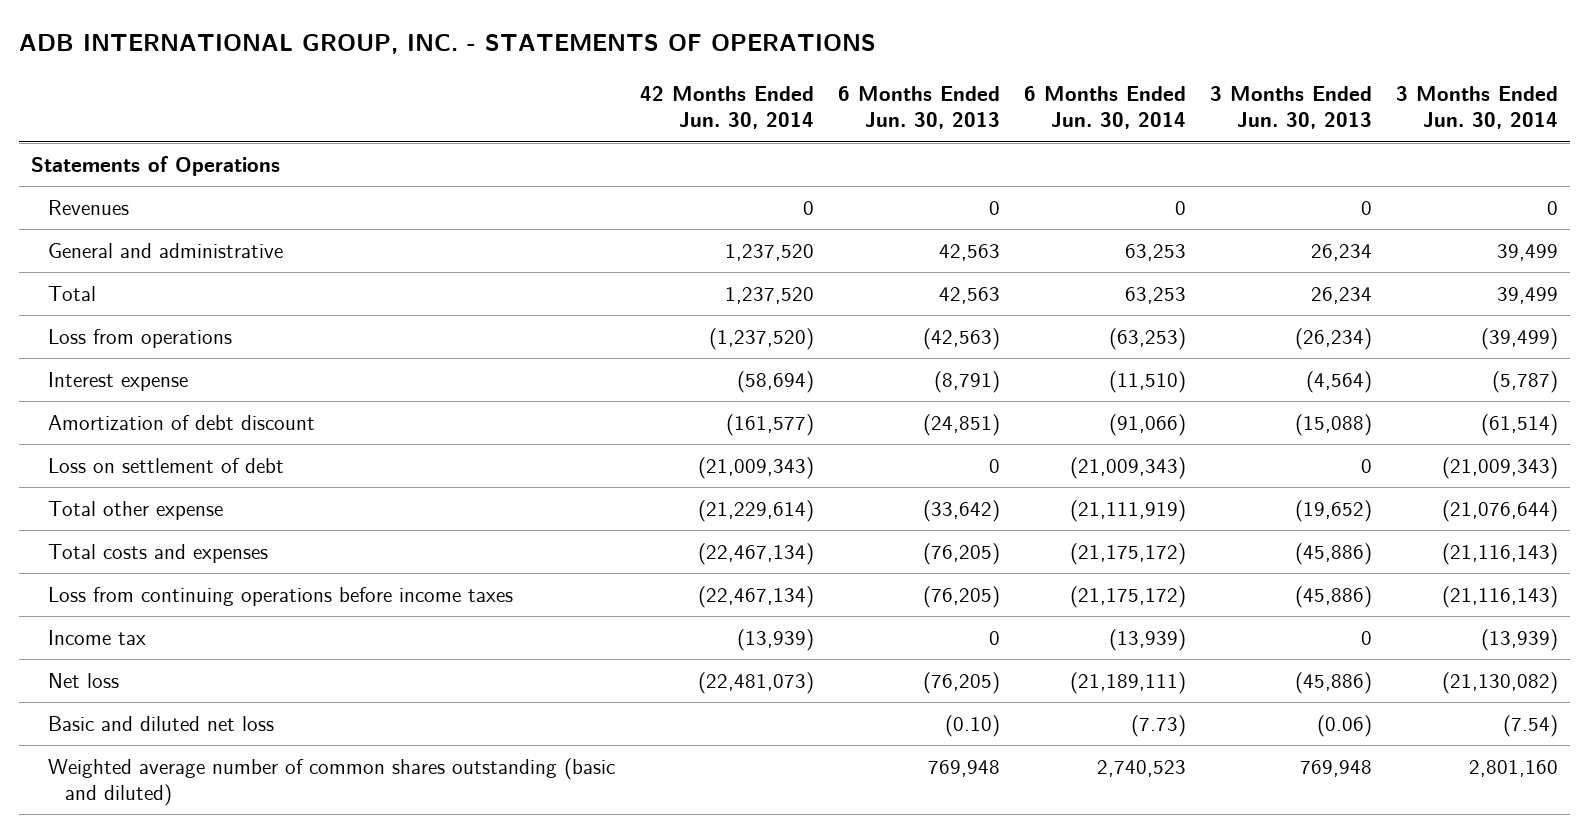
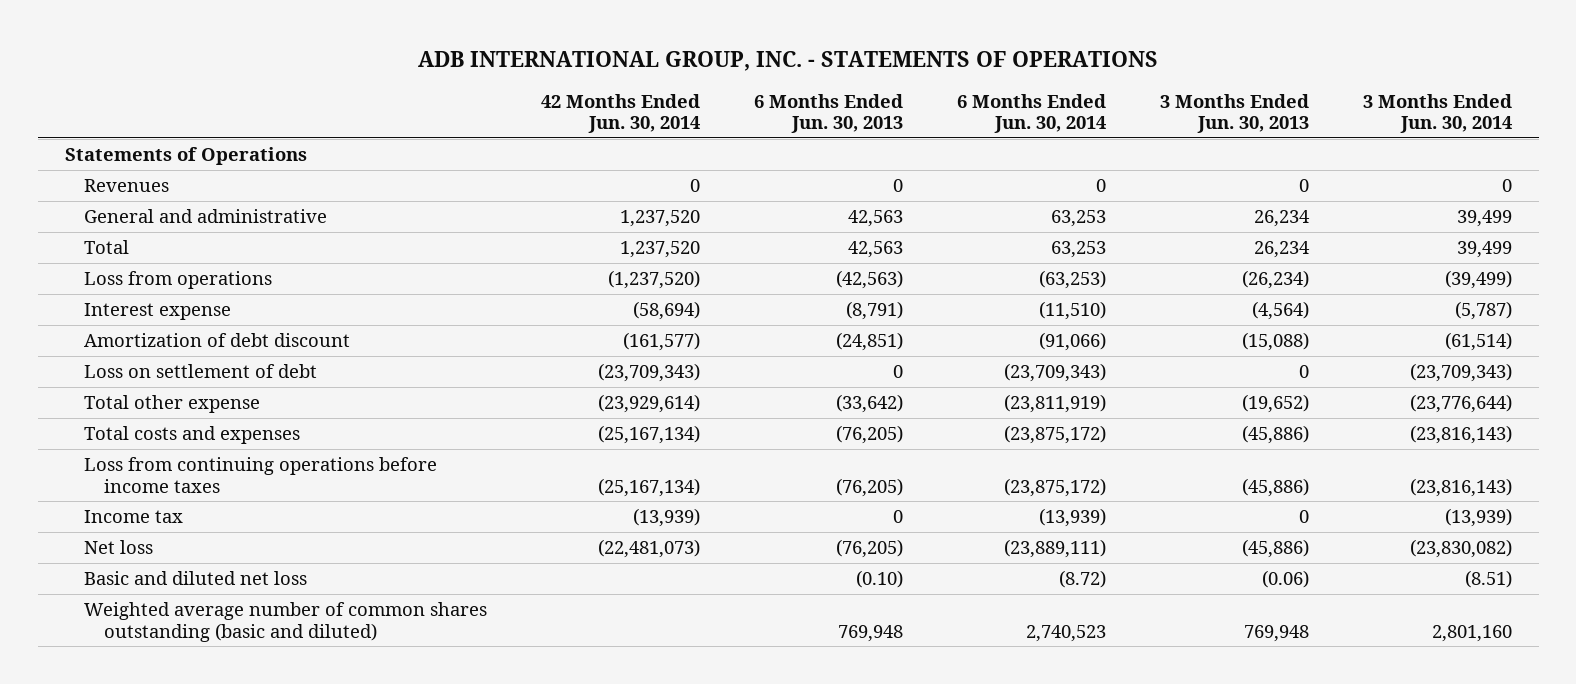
[697,456,814,479] (21,009,343) -> [598,363,701,383] (23,709,343)
[1069,456,1186,479] (21,009,343) -> [1003,363,1106,383] (23,709,343)
[1442,456,1559,479] (21,009,343) -> [1409,363,1512,383] (23,709,343)
[697,499,814,522] (21,229,614) -> [598,394,701,414] (23,929,614)
[1069,499,1186,522] (21,111,919) -> [1003,394,1106,414] (23,811,919)
[1442,499,1559,522] (21,076,644) -> [1409,394,1512,414] (23,776,644)
[697,542,814,565] (22,467,134) -> [598,425,701,445] (25,167,134)
[1069,542,1186,565] (21,175,172) -> [1003,425,1106,445] (23,875,172)
[1442,542,1559,565] (21,116,143) -> [1409,425,1512,445] (23,816,143)
[697,585,814,608] (22,467,134) -> [598,477,701,497] (25,167,134)
[1069,585,1186,608] (21,175,172) -> [1003,477,1106,497] (23,875,172)
[1442,585,1559,608] (21,116,143) -> [1409,477,1512,497] (23,816,143)
[1069,671,1186,694] (21,189,111) -> [1003,539,1106,559] (23,889,111)
[1442,671,1559,694] (21,130,082) -> [1409,539,1512,559] (23,830,082)
[1130,714,1186,737] (7.73) -> [1058,570,1106,589] (8.72)
[1503,714,1559,737] (7.54) -> [1464,570,1512,589] (8.51)

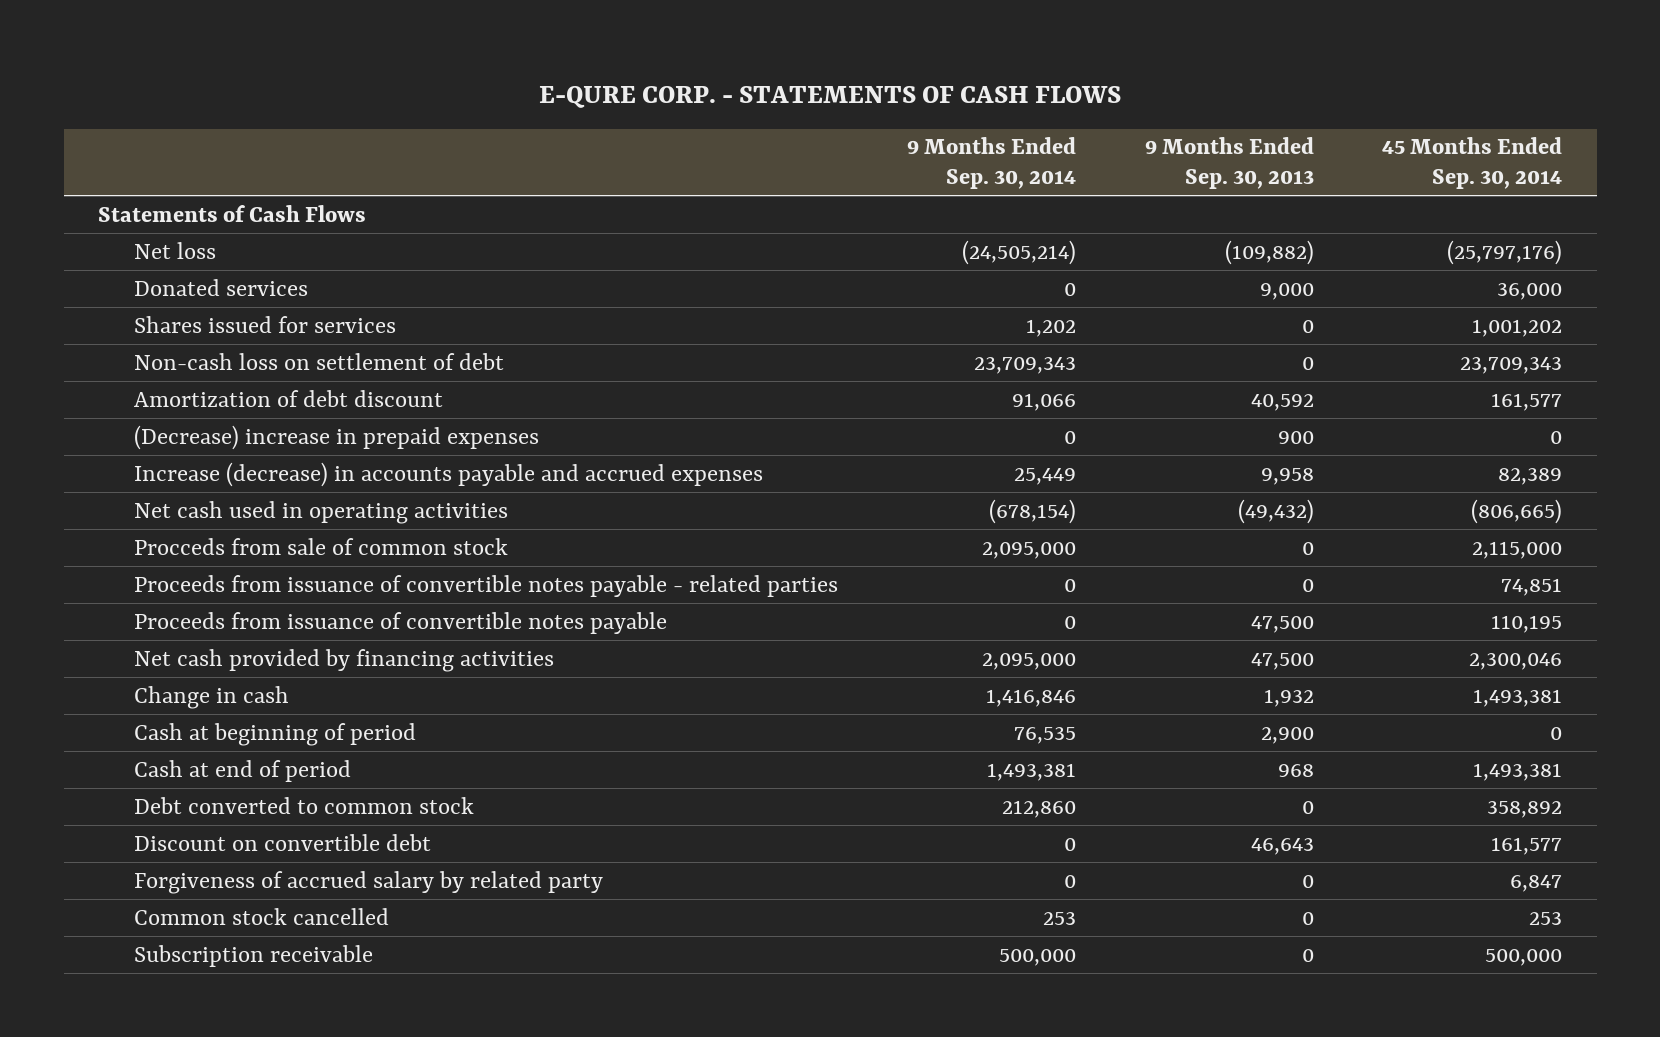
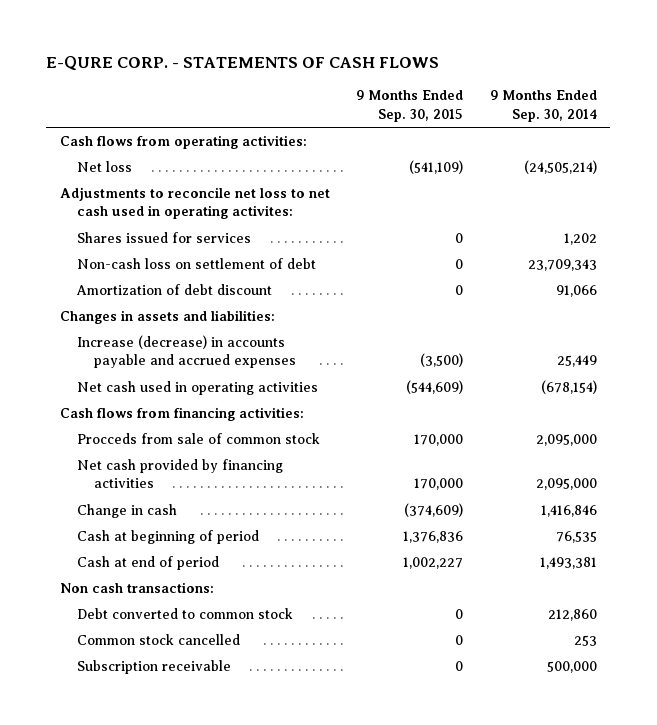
[1144,137,1314,190] 9 Months Ended Sep. 30, 2013 -> none
[1382,137,1563,190] 45 Months Ended Sep. 30, 2014 -> none
none -> [356,90,464,122] 9 Months Ended Sep. 30, 2015
[97,204,366,222] Statements of Cash Flows -> none
none -> [59,135,307,150] Cash flows from operating activities:
[134,278,309,296] Donated services -> none
none -> [59,187,330,220] Adjustments to reconcile net loss to net cash used in operating activites:
[134,424,540,450] (Decrease) increase in prepaid expenses -> none
none -> [59,310,275,325] Changes in assets and liabilities:
none -> [59,407,304,422] Cash flows from financing activities:
[134,574,839,597] Proceeds from issuance of convertible notes payable - related parties -> none
[134,611,668,634] Proceeds from issuance of convertible notes payable -> none
none -> [59,582,214,594] Non cash transactions:
[134,833,432,851] Discount on convertible debt -> none
[134,870,604,894] Forgiveness of accrued salary by related party -> none

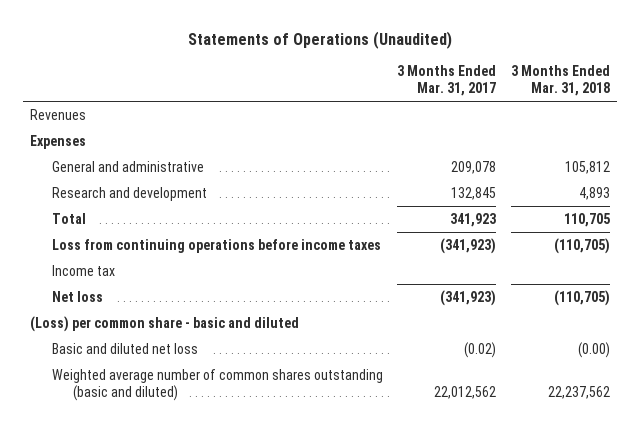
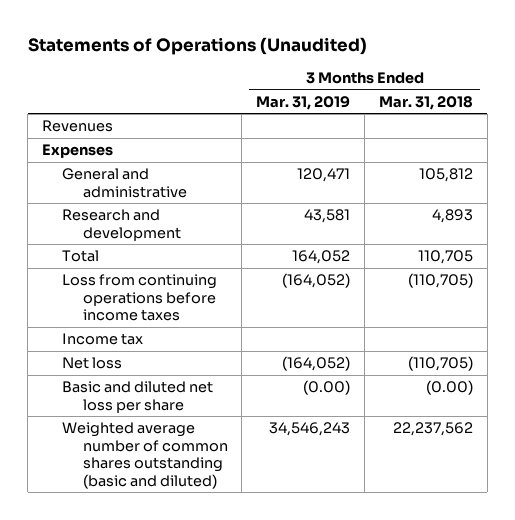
[397,65,497,97] 3 Months Ended Mar. 31, 2017 -> none
none -> [256,95,351,110] Mar. 31, 2019
[30,315,300,332] (Loss) per common share - basic and diluted -> none
[51,342,198,354] Basic and diluted net loss -> [62,381,214,413] Basic and diluted net loss per share

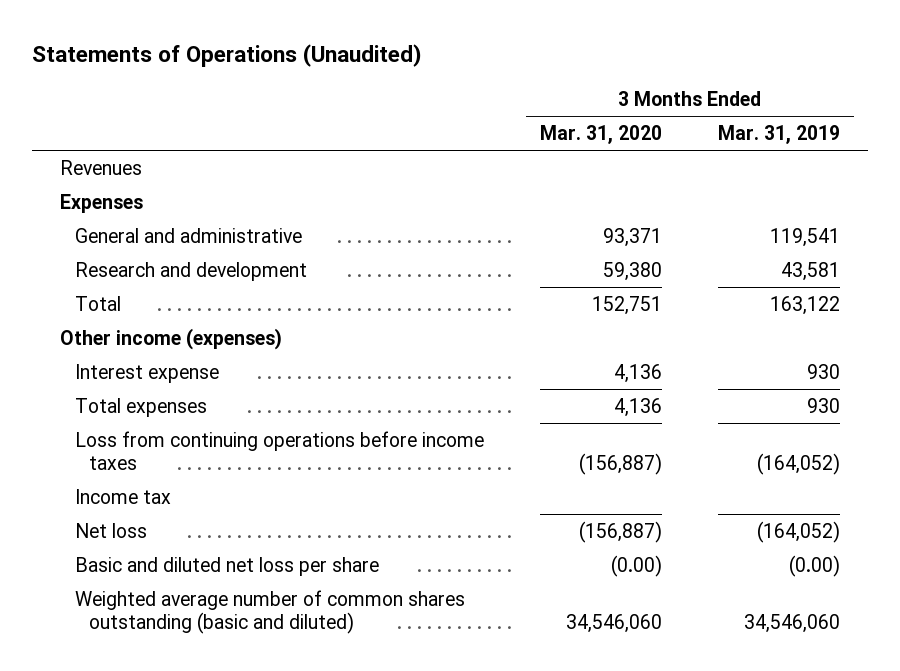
[379,95,474,110] Mar. 31, 2018 -> none
none -> [539,125,662,145] Mar. 31, 2020
[297,168,351,183] 120,471 -> [770,228,841,248] 119,541
[292,250,351,265] 164,052 -> [770,296,841,316] 163,122
none -> [60,328,283,351] Other income (expenses)
none -> [74,364,219,384] Interest expense
none -> [74,398,207,418] Total expenses
[269,422,351,437] 34,546,243 -> [744,614,841,634] 34,546,060

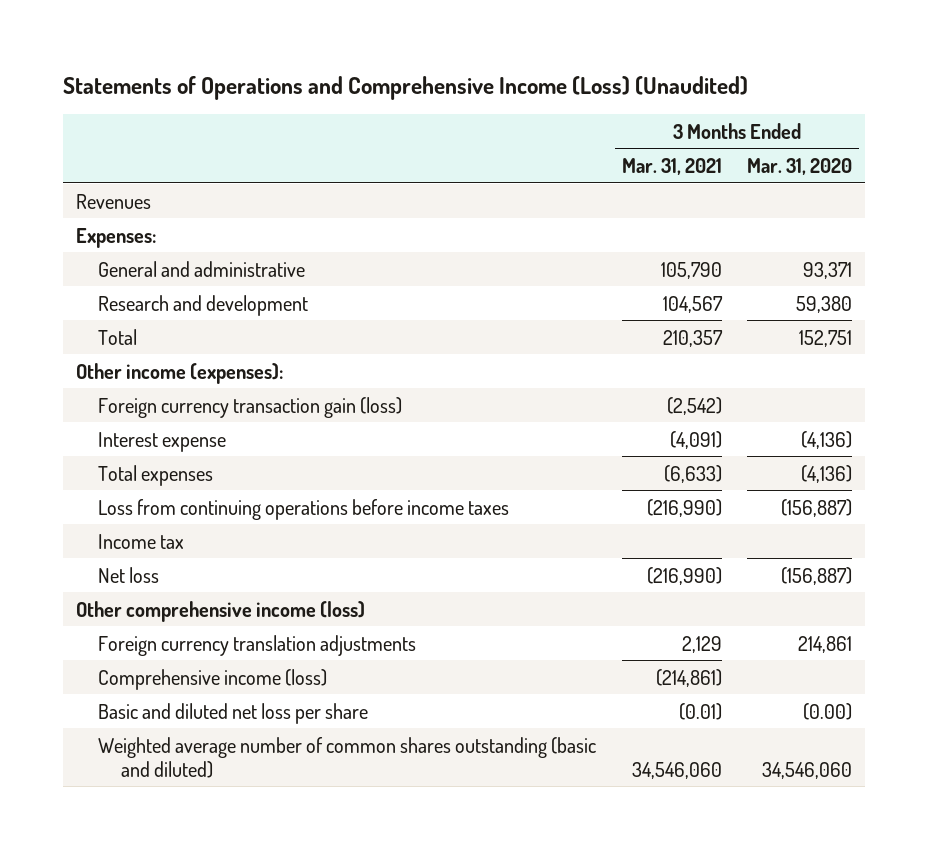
[32,44,423,68] Statements of Operations (Unaudited) -> [62,76,748,101] Statements of Operations and Comprehensive Income (Loss) (Unaudited)
[718,125,841,145] Mar. 31, 2019 -> none
none -> [621,158,722,176] Mar. 31, 2021
[60,194,144,214] Expenses -> [75,227,156,248] Expenses:
[60,328,283,351] Other income (expenses) -> [75,362,283,384] Other income (expenses):
none -> [98,396,403,418] Foreign currency transaction gain (loss)
[613,364,662,384] 4,136 -> [801,430,853,449] (4,136)
[613,398,662,418] 4,136 -> [801,464,853,483] (4,136)
none -> [75,600,365,622] Other comprehensive income (loss)
none -> [98,634,417,656] Foreign currency translation adjustments
none -> [98,668,328,690] Comprehensive income (loss)

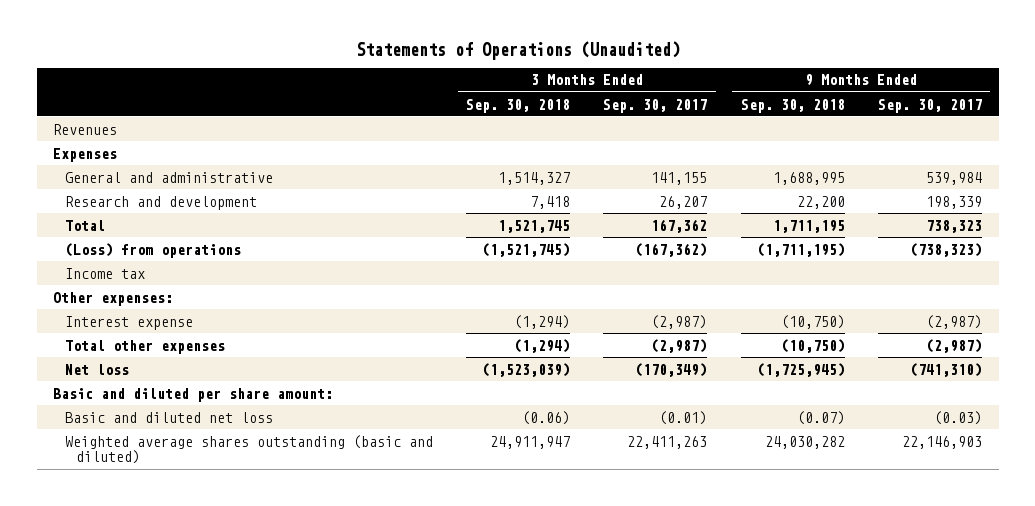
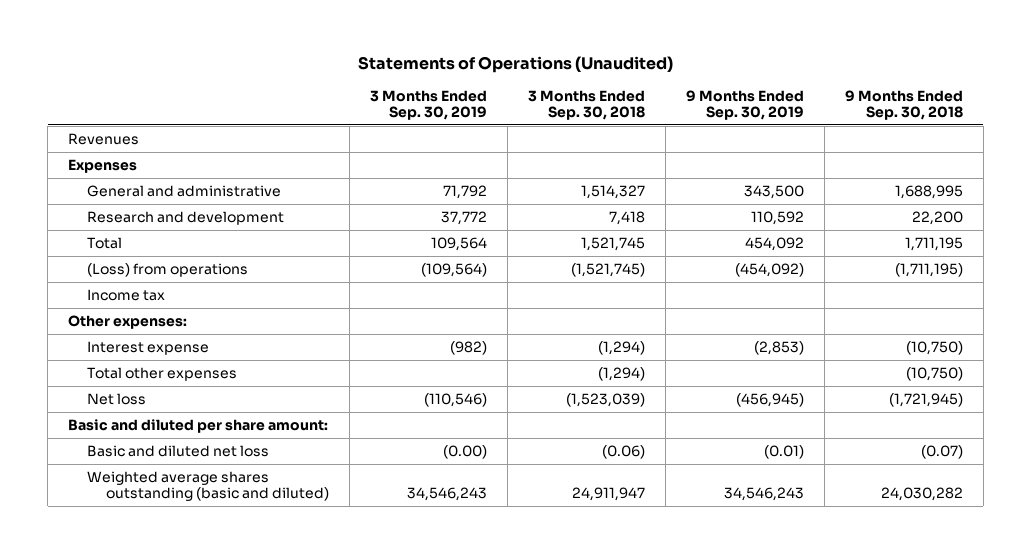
[603,98,708,113] Sep. 30, 2017 -> none
[878,98,983,113] Sep. 30, 2017 -> none
none -> [369,89,487,121] 3 Months Ended Sep. 30, 2019
none -> [685,89,804,121] 9 Months Ended Sep. 30, 2019
[756,362,845,377] (1,725,945) -> [888,392,963,407] (1,721,945)

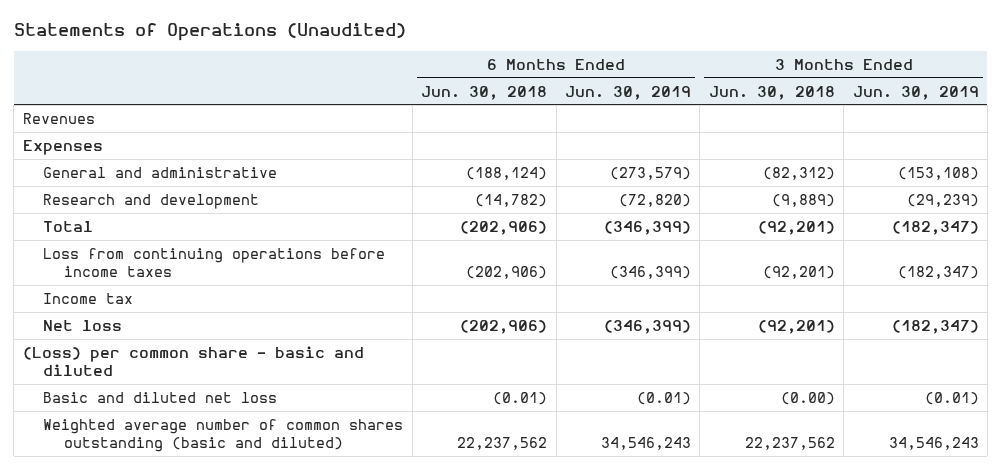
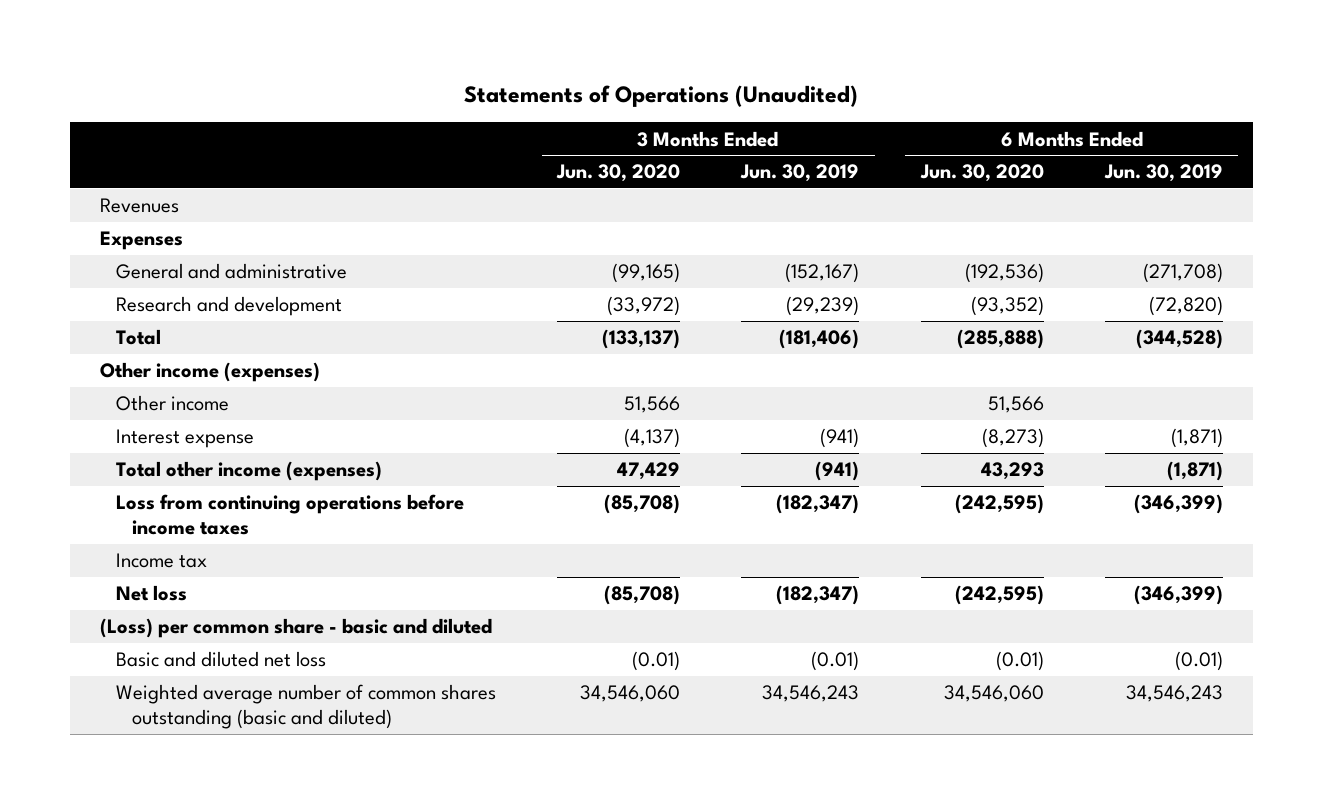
[421,85,548,100] Jun. 30, 2018 -> none
[708,85,835,100] Jun. 30, 2018 -> none
none -> [556,164,681,183] Jun. 30, 2020
none -> [919,164,1044,183] Jun. 30, 2020
[609,166,691,180] (273,579) -> [1142,263,1223,284] (271,708)
[897,166,979,180] (153,108) -> [785,263,860,284] (152,167)
[603,220,691,235] (346,399) -> [1135,329,1223,350] (344,528)
[891,220,979,235] (182,347) -> [779,329,860,350] (181,406)
none -> [100,362,321,383] Other income (expenses)
none -> [116,395,230,412] Other income
none -> [116,429,255,449] Interest expense
none -> [116,461,383,482] Total other income (expenses)

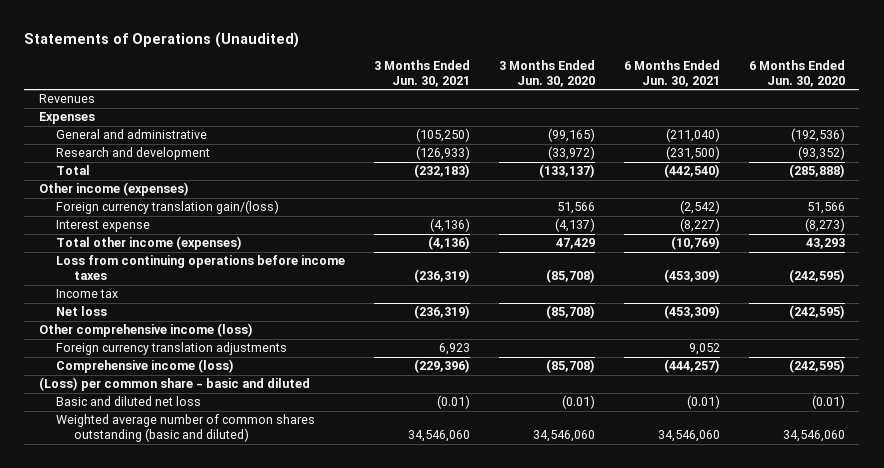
[740,164,860,183] Jun. 30, 2019 -> none
[1103,164,1223,183] Jun. 30, 2019 -> none
none -> [374,59,471,87] 3 Months Ended Jun. 30, 2021
none -> [623,59,720,87] 6 Months Ended Jun. 30, 2021
[116,395,230,412] Other income -> [56,200,280,215] Foreign currency translation gain/(loss)
none -> [38,323,253,338] Other comprehensive income (loss)
none -> [56,342,288,356] Foreign currency translation adjustments
none -> [56,359,235,374] Comprehensive income (loss)

